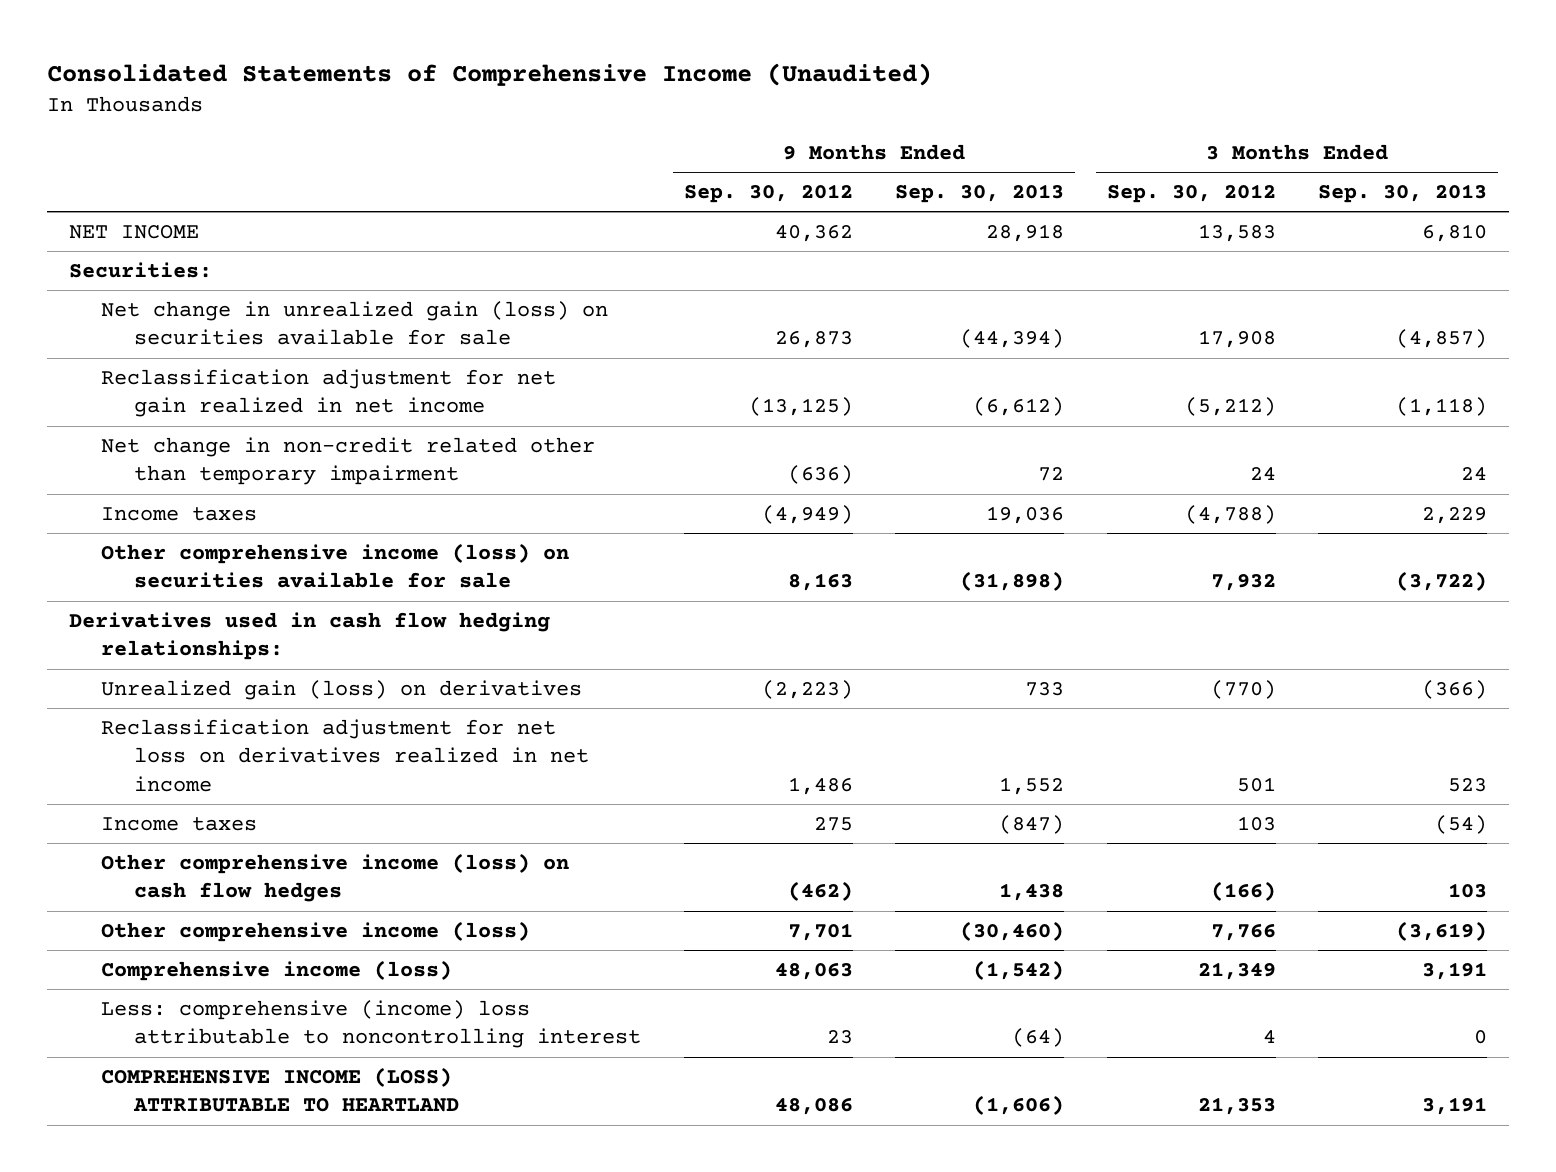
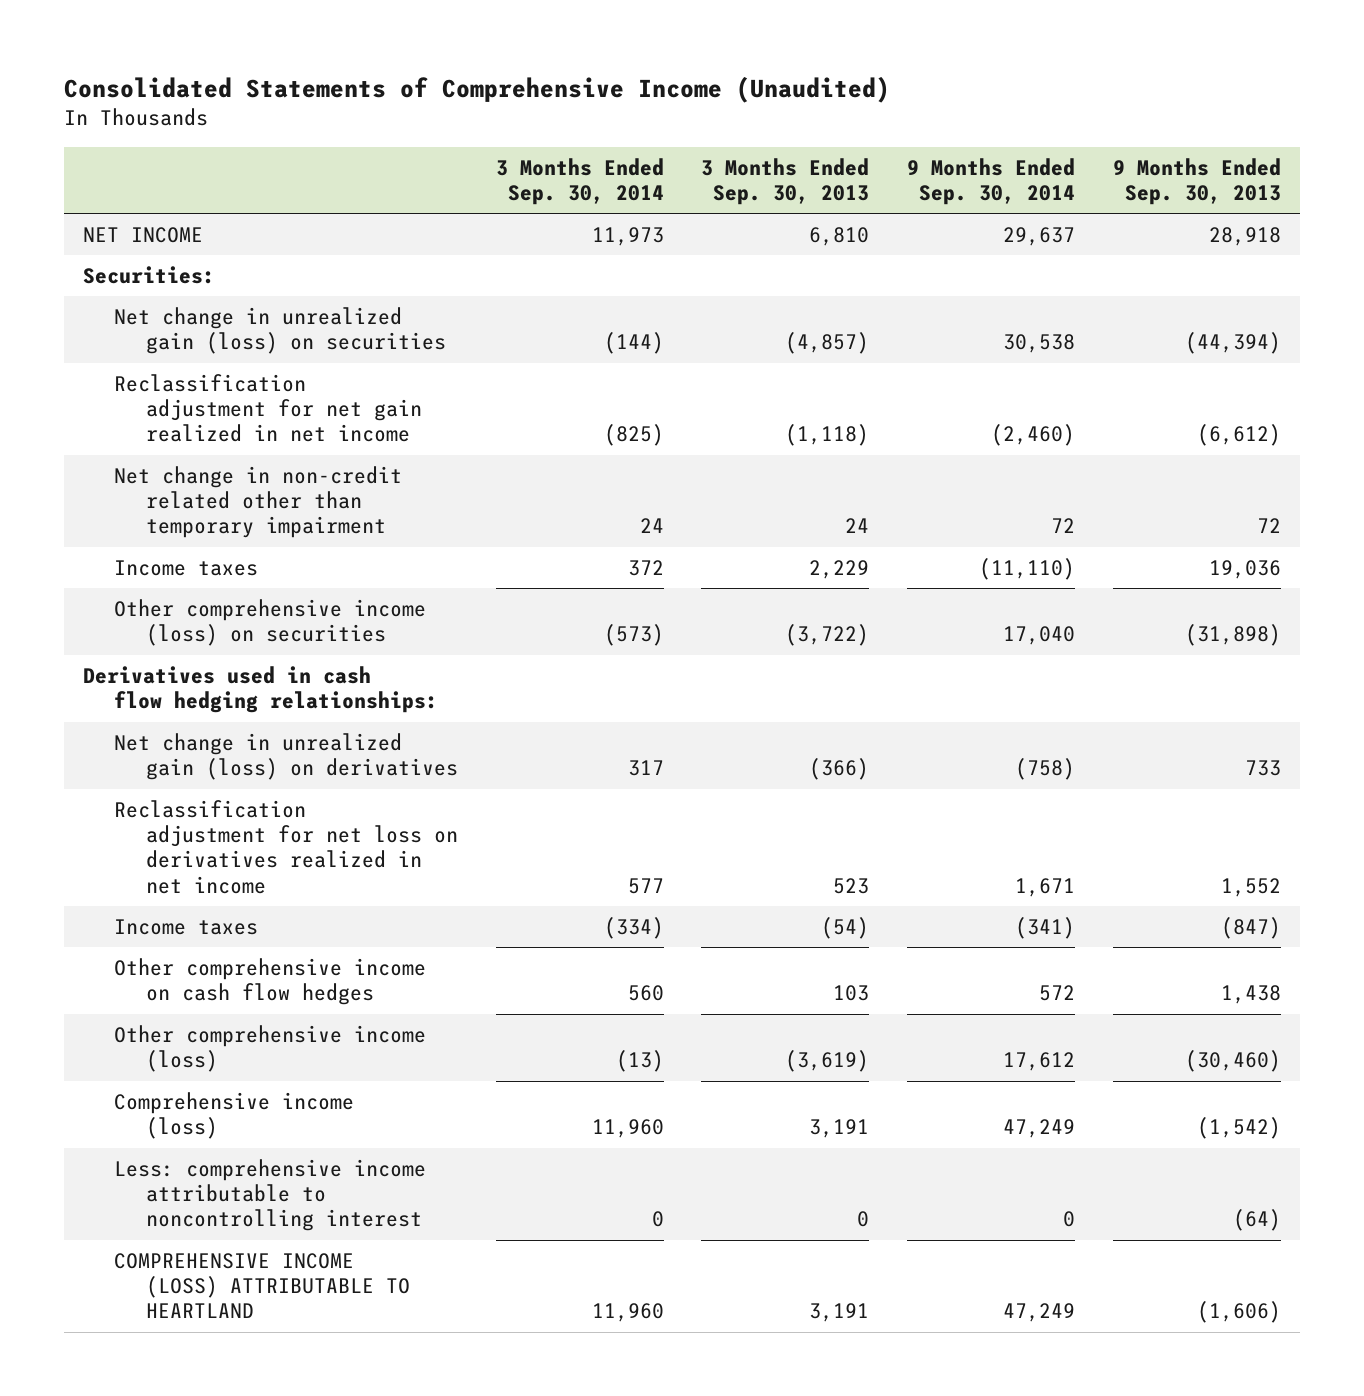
[683,184,853,204] Sep. 30, 2012 -> none
[1106,184,1276,204] Sep. 30, 2012 -> none
none -> [495,157,664,205] 3 Months Ended Sep. 30, 2014
none -> [907,157,1076,205] 9 Months Ended Sep. 30, 2014
[101,300,609,346] Net change in unrealized gain (loss) on securities available for sale -> [114,307,446,355] Net change in unrealized gain (loss) on securities
[101,542,570,589] Other comprehensive income (loss) on securities available for sale -> [114,599,427,647] Other comprehensive income (loss) on securities
[101,679,583,700] Unrealized gain (loss) on derivatives -> [114,733,458,781] Net change in unrealized gain (loss) on derivatives
[101,852,570,903] Other comprehensive income (loss) on cash flow hedges -> [114,958,427,1006] Other comprehensive income on cash flow hedges
[101,999,642,1049] Less: comprehensive (income) loss attributable to noncontrolling interest -> [114,1159,427,1232] Less: comprehensive income attributable to noncontrolling interest

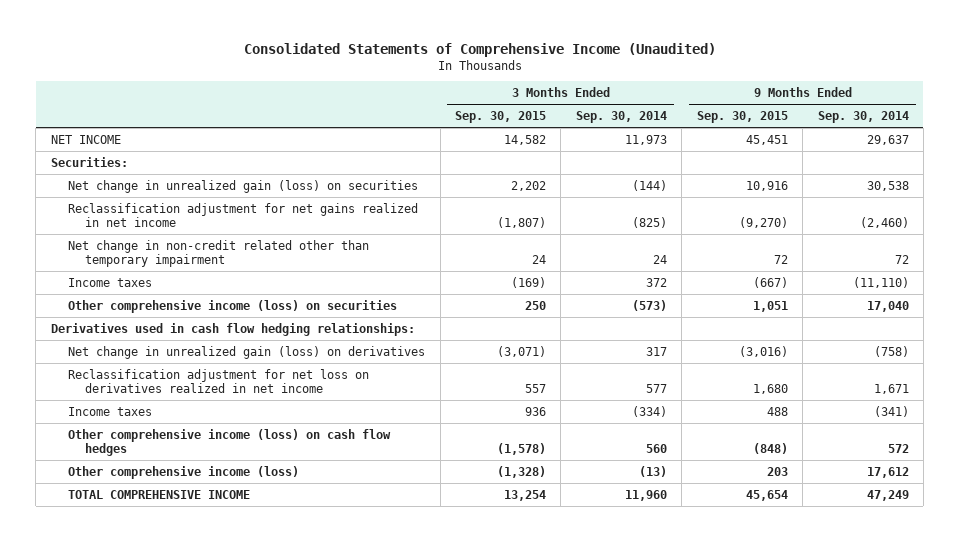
[701,157,870,205] 3 Months Ended Sep. 30, 2013 -> none
[1113,157,1282,205] 9 Months Ended Sep. 30, 2013 -> none
none -> [454,110,546,123] Sep. 30, 2015
none -> [696,110,788,123] Sep. 30, 2015
[114,374,422,443] Reclassification adjustment for net gain realized in net income -> [68,202,419,228] Reclassification adjustment for net gains realized in net income
[114,958,427,1006] Other comprehensive income on cash flow hedges -> [68,428,392,457] Other comprehensive income (loss) on cash flow hedges
[114,1159,427,1232] Less: comprehensive income attributable to noncontrolling interest -> none
[114,1253,410,1319] COMPREHENSIVE INCOME (LOSS) ATTRIBUTABLE TO HEARTLAND -> none
[114,1092,355,1140] Comprehensive income (loss) -> [68,489,251,499] TOTAL COMPREHENSIVE INCOME

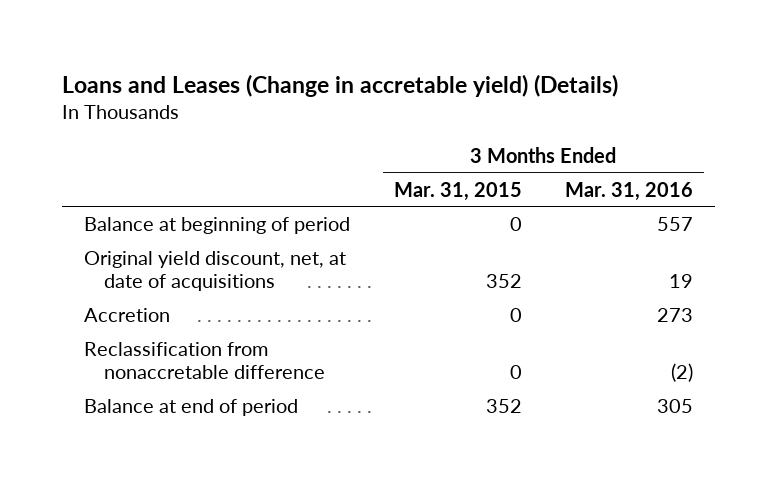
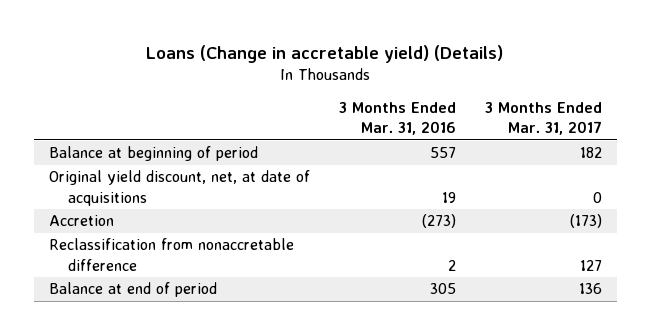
[61,73,618,97] Loans and Leases (Change in accretable yield) (Details) -> [146,44,504,63] Loans (Change in accretable yield) (Details)
[393,181,522,201] Mar. 31, 2015 -> none
none -> [485,102,603,136] 3 Months Ended Mar. 31, 2017
[657,307,694,322] 273 -> [421,214,456,229] (273)
[671,363,694,383] (2) -> [447,259,456,271] 2

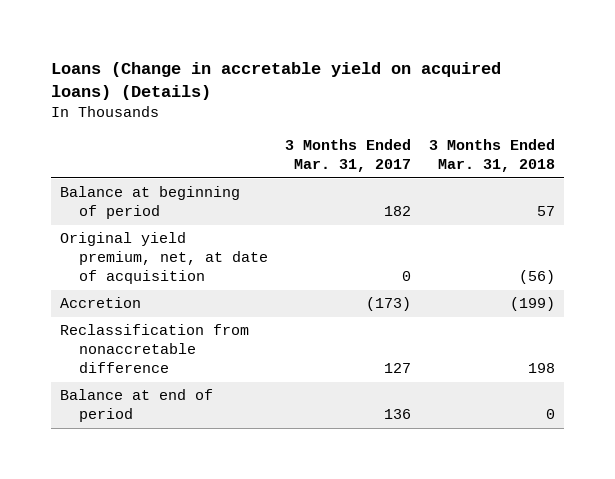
[146,44,504,63] Loans (Change in accretable yield) (Details) -> [51,62,502,101] Loans (Change in accretable yield on acquired loans) (Details)
[338,102,456,136] 3 Months Ended Mar. 31, 2016 -> none
none -> [428,139,555,173] 3 Months Ended Mar. 31, 2018
[48,170,310,206] Original yield discount, net, at date of acquisitions -> [59,232,268,285] Original yield premium, net, at date of acquisition

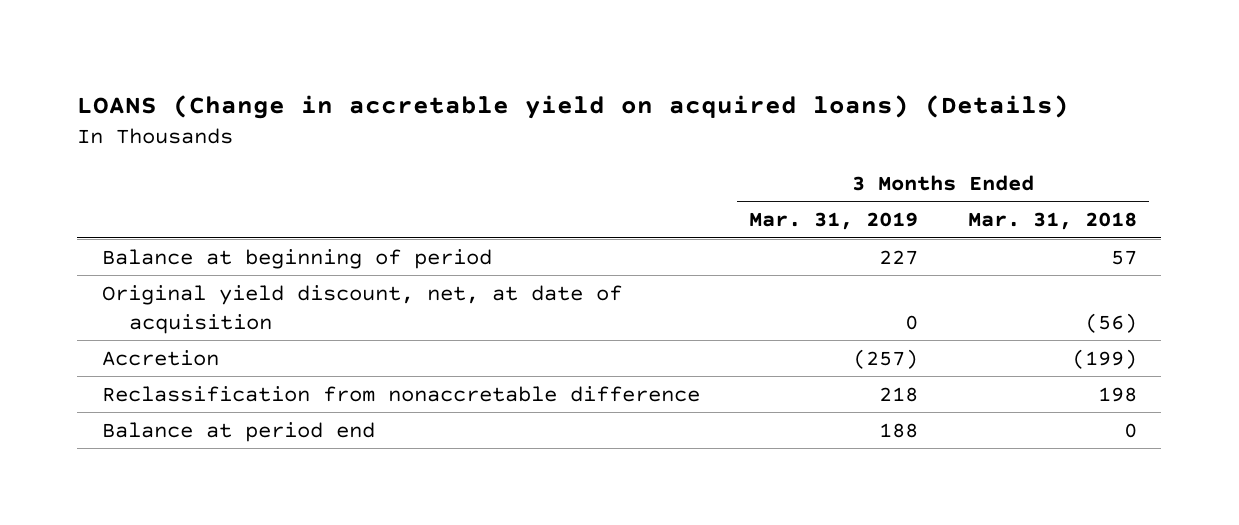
[51,62,502,101] Loans (Change in accretable yield on acquired loans) (Details) -> [77,94,1070,119] LOANS (Change in accretable yield on acquired loans) (Details)
[285,139,412,173] 3 Months Ended Mar. 31, 2017 -> none
none -> [749,212,919,231] Mar. 31, 2019
[59,232,268,285] Original yield premium, net, at date of acquisition -> [102,284,623,334] Original yield discount, net, at date of acquisition
[59,389,213,423] Balance at end of period -> [102,421,376,442] Balance at period end

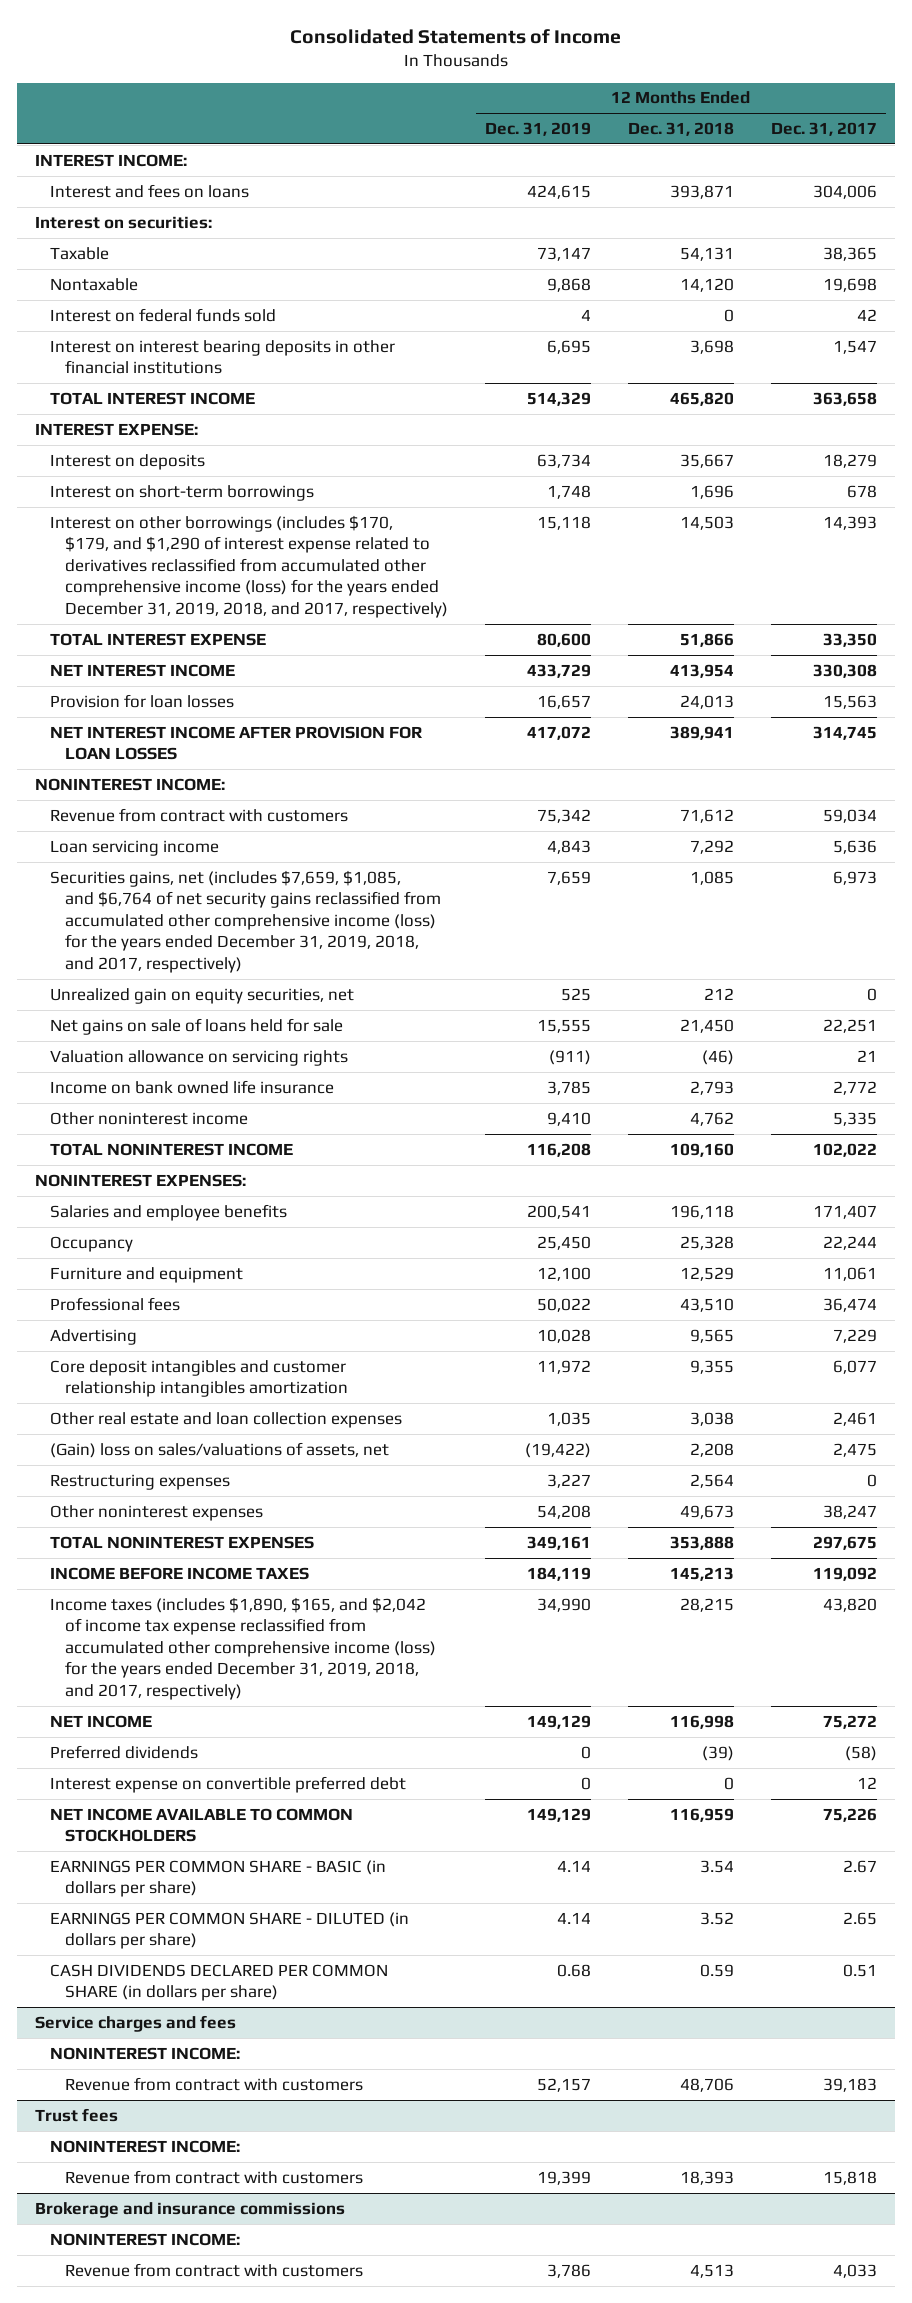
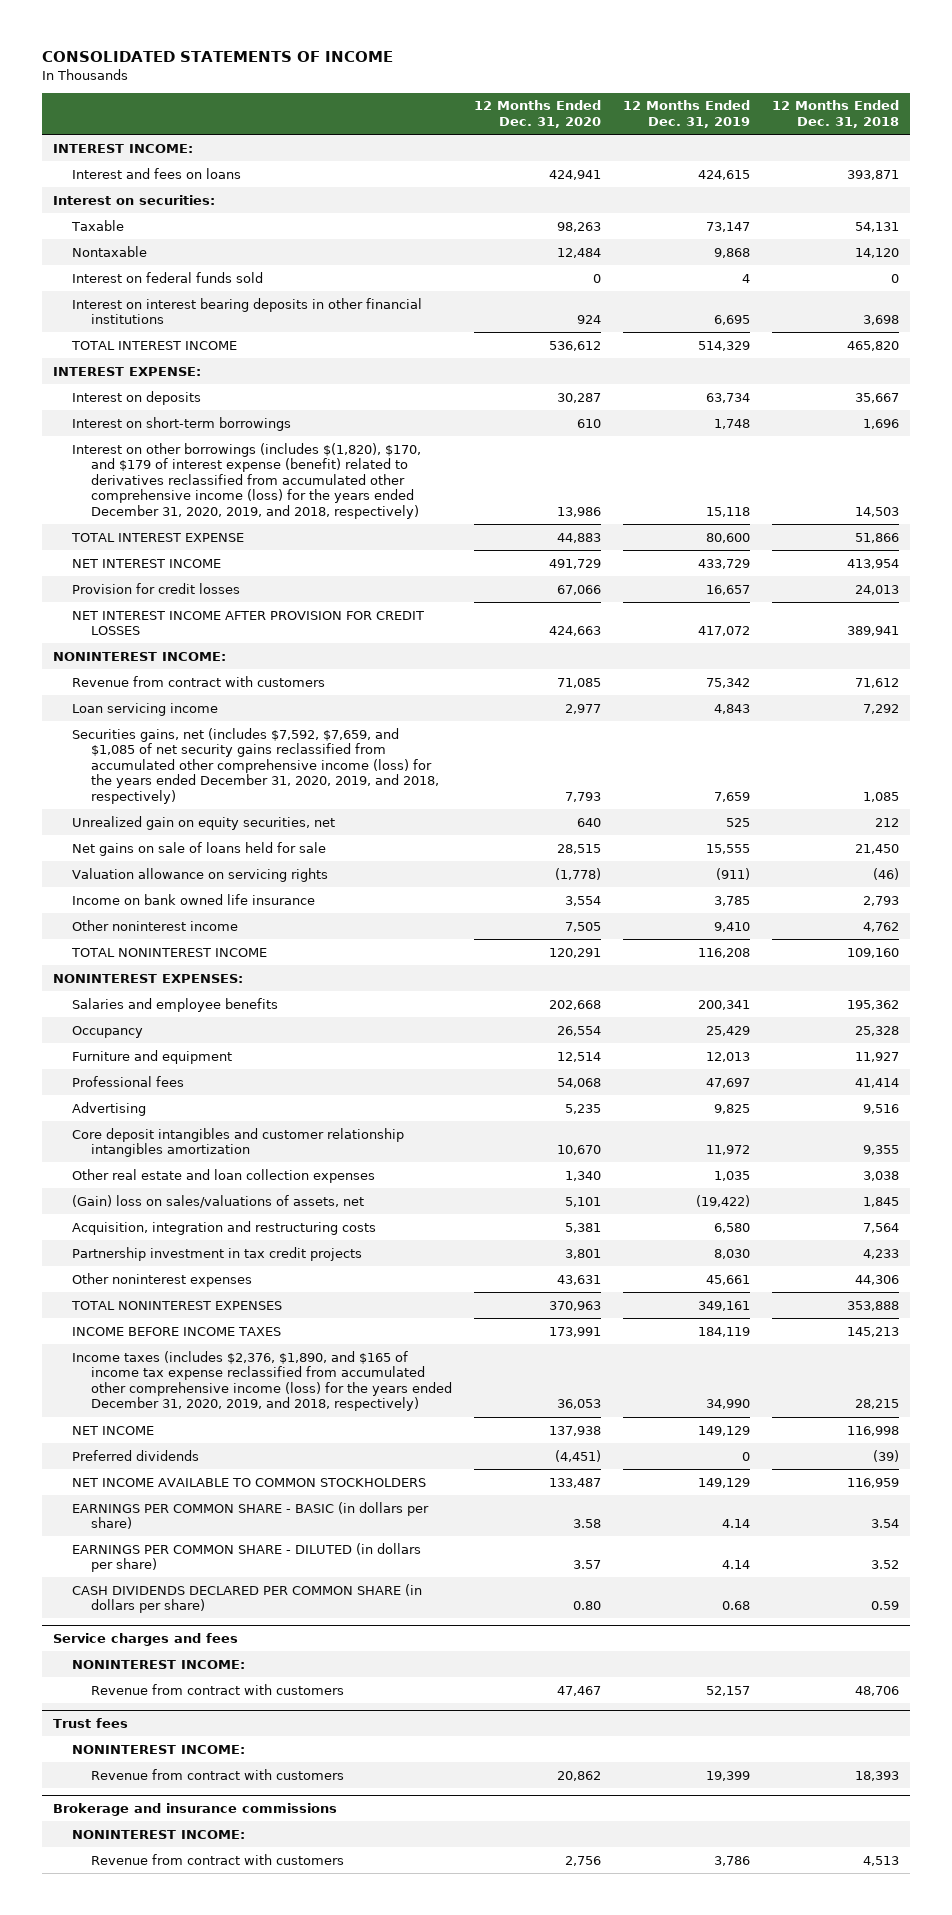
[289,29,621,45] Consolidated Statements of Income -> [42,51,394,63] CONSOLIDATED STATEMENTS OF INCOME
[770,121,877,136] Dec. 31, 2017 -> none
none -> [474,100,602,129] 12 Months Ended Dec. 31, 2020
[50,514,449,618] Interest on other borrowings (includes $170, $179, and $1,290 of interest expense related to derivatives reclassified from accumulated other comprehensive income (loss) for the years ended December 31, 2019, 2018, and 2017, respectively) -> [72,442,422,520] Interest on other borrowings (includes $(1,820), $170, and $179 of interest expense (benefit) related to derivatives reclassified from accumulated other comprehensive income (loss) for the years ended December 31, 2020, 2019, and 2018, respectively)
[50,693,235,708] Provision for loan losses -> [72,582,241,594] Provision for credit losses
[50,725,423,761] NET INTEREST INCOME AFTER PROVISION FOR LOAN LOSSES -> [72,610,425,636] NET INTEREST INCOME AFTER PROVISION FOR CREDIT LOSSES
[50,869,442,973] Securities gains, net (includes $7,659, $1,085, and $6,764 of net security gains reclassified from accumulated other comprehensive income (loss) for the years ended December 31, 2019, 2018, and 2017, respectively) -> [72,727,440,805] Securities gains, net (includes $7,592, $7,659, and $1,085 of net security gains reclassified from accumulated other comprehensive income (loss) for the years ended December 31, 2020, 2019, and 2018, respectively)
[527,1204,592,1219] 200,541 -> [698,999,751,1010] 200,341
[669,1204,734,1219] 196,118 -> [847,999,900,1010] 195,362
[537,1235,592,1250] 25,450 -> [706,1025,751,1036] 25,429
[537,1266,592,1281] 12,100 -> [706,1051,751,1062] 12,013
[679,1266,734,1281] 12,529 -> [855,1051,900,1062] 11,927
[537,1297,592,1312] 50,022 -> [706,1077,751,1088] 47,697
[679,1297,734,1312] 43,510 -> [855,1077,900,1088] 41,414
[537,1328,592,1343] 10,028 -> [714,1103,751,1114] 9,825
[689,1328,734,1343] 9,565 -> [863,1103,900,1114] 9,516
[50,1473,231,1490] Restructuring expenses -> none
[689,1442,734,1457] 2,208 -> [863,1196,900,1207] 1,845
none -> [72,1220,377,1235] Acquisition, integration and restructuring costs
none -> [72,1246,363,1261] Partnership investment in tax credit projects
[537,1504,592,1519] 54,208 -> [706,1274,751,1285] 45,661
[679,1504,734,1519] 49,673 -> [855,1274,900,1285] 44,306
[50,1596,437,1700] Income taxes (includes $1,890, $165, and $2,042 of income tax expense reclassified from accumulated other comprehensive income (loss) for the years ended December 31, 2019, 2018, and 2017, respectively) -> [72,1350,453,1412] Income taxes (includes $2,376, $1,890, and $165 of income tax expense reclassified from accumulated other comprehensive income (loss) for the years ended December 31, 2020, 2019, and 2018, respectively)
[50,1775,407,1793] Interest expense on convertible preferred debt -> none

